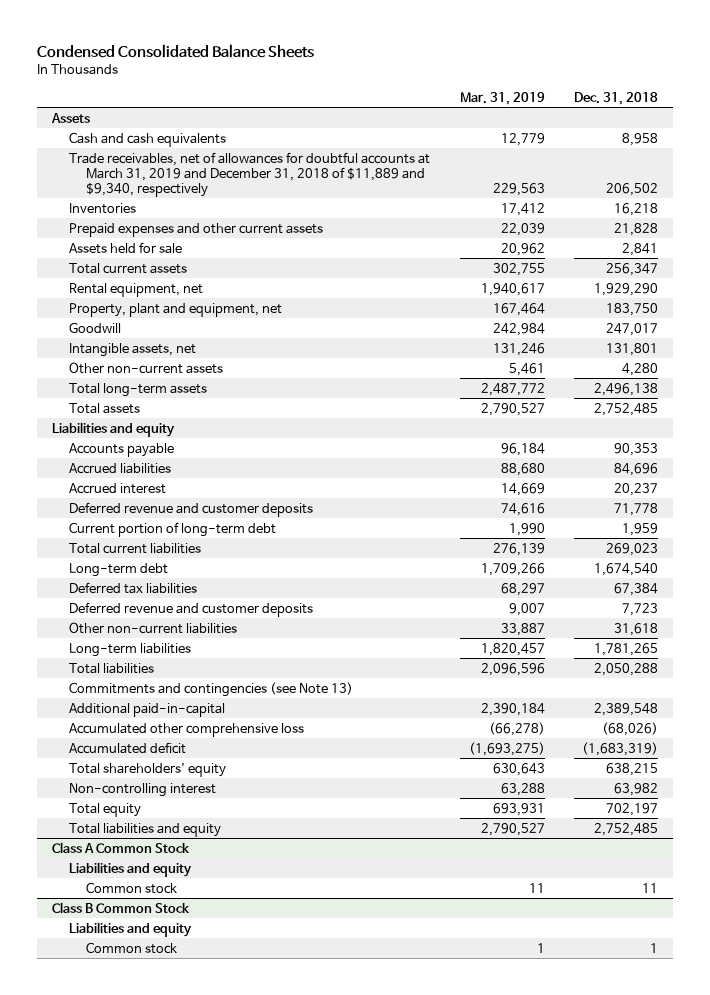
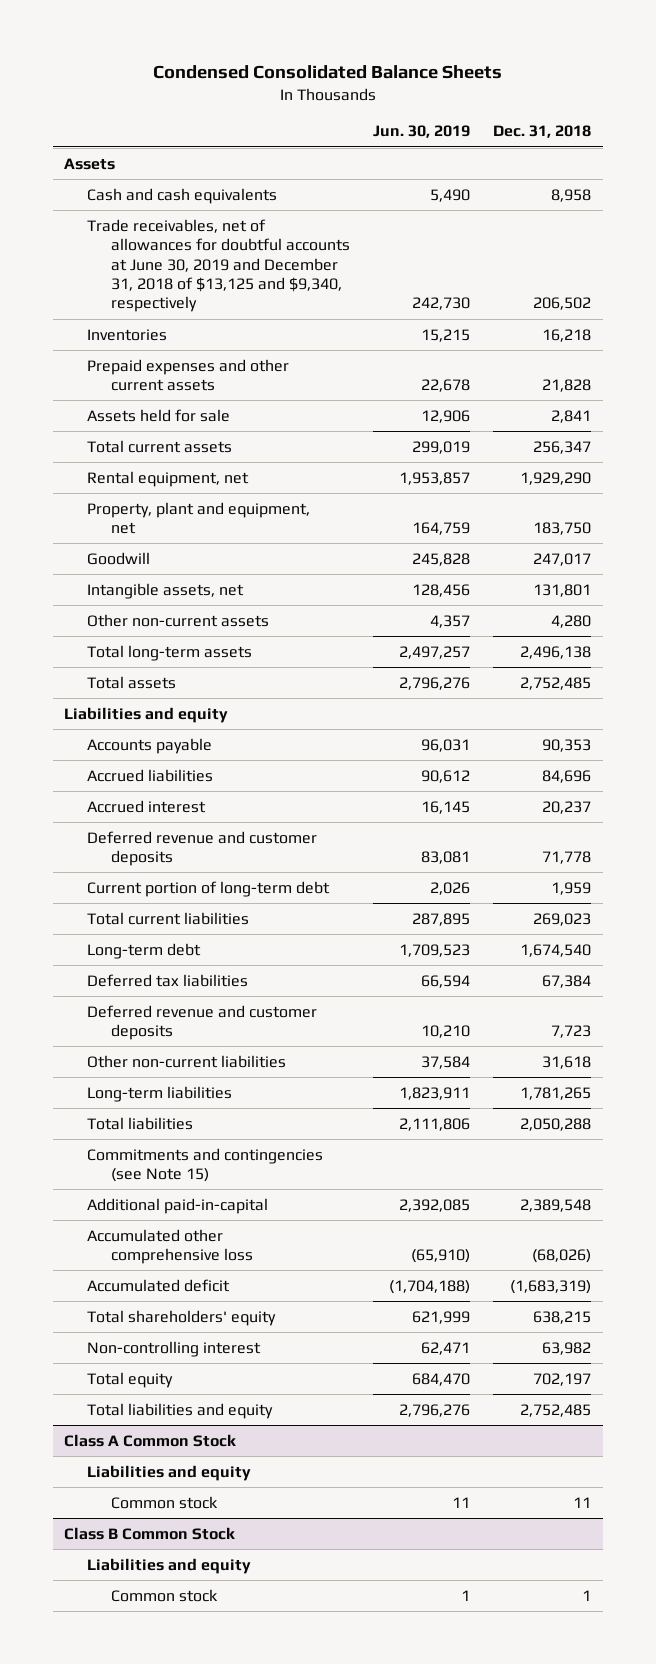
[459,91,545,105] Mar. 31, 2019 -> none
none -> [372,125,470,139] Jun. 30, 2019
[68,151,430,197] Trade receivables, net of allowances for doubtful accounts at March 31, 2019 and December 31, 2018 of $11,889 and $9,340, respectively -> [87,218,350,313] Trade receivables, net of allowances for doubtful accounts at June 30, 2019 and December 31, 2018 of $13,125 and $9,340, respectively
[68,681,353,697] Commitments and contingencies (see Note 13) -> [87,1147,324,1183] Commitments and contingencies (see Note 15)

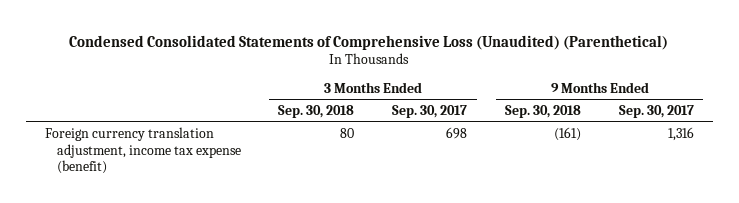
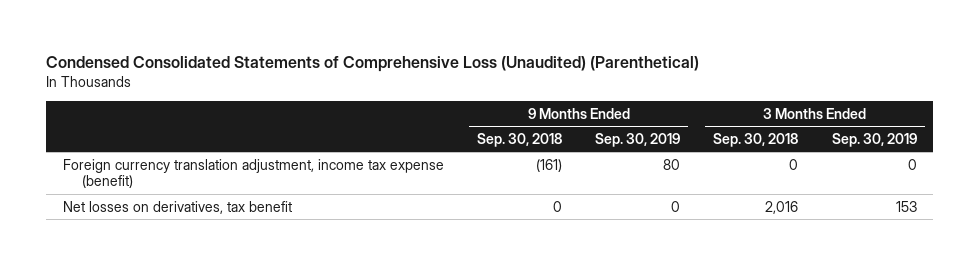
[392,105,468,119] Sep. 30, 2017 -> none
[619,105,695,119] Sep. 30, 2017 -> none
none -> [595,133,681,148] Sep. 30, 2019
none -> [831,133,917,148] Sep. 30, 2019
[340,128,355,139] 80 -> [789,158,799,170] 0
none -> [62,200,292,214] Net losses on derivatives, tax benefit

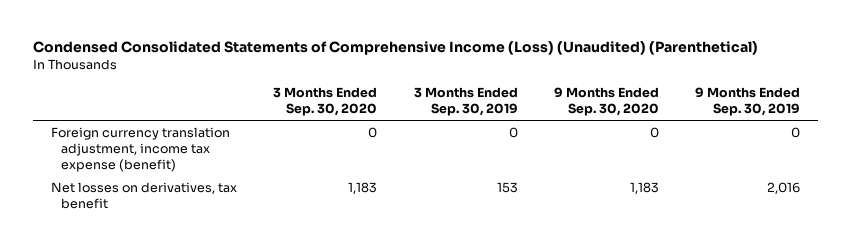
[46,56,700,73] Condensed Consolidated Statements of Comprehensive Loss (Unaudited) (Parenthetical) -> [32,41,758,56] Condensed Consolidated Statements of Comprehensive Income (Loss) (Unaudited) (Parenthetical)
[476,133,562,148] Sep. 30, 2018 -> none
[713,133,799,148] Sep. 30, 2018 -> none
none -> [273,87,378,117] 3 Months Ended Sep. 30, 2020
none -> [553,87,659,117] 9 Months Ended Sep. 30, 2020
[663,158,681,170] 80 -> [791,127,801,139] 0
[671,200,681,212] 0 -> [767,182,801,195] 2,016

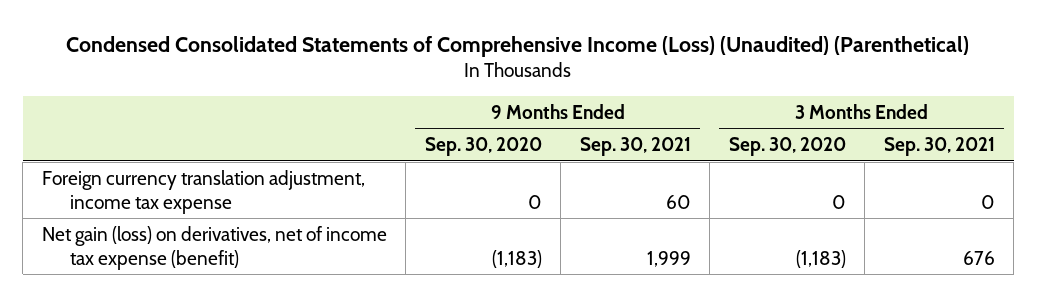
[413,87,518,117] 3 Months Ended Sep. 30, 2019 -> none
[695,87,801,117] 9 Months Ended Sep. 30, 2019 -> none
none -> [579,137,691,157] Sep. 30, 2021
none -> [883,137,995,157] Sep. 30, 2021
[51,127,231,172] Foreign currency translation adjustment, income tax expense (benefit) -> [41,169,365,214] Foreign currency translation adjustment, income tax expense
[51,182,238,209] Net losses on derivatives, tax benefit -> [41,225,387,270] Net gain (loss) on derivatives, net of income tax expense (benefit)
[348,182,378,195] 1,183 -> [795,249,846,268] (1,183)
[629,182,659,195] 1,183 -> [491,249,542,268] (1,183)

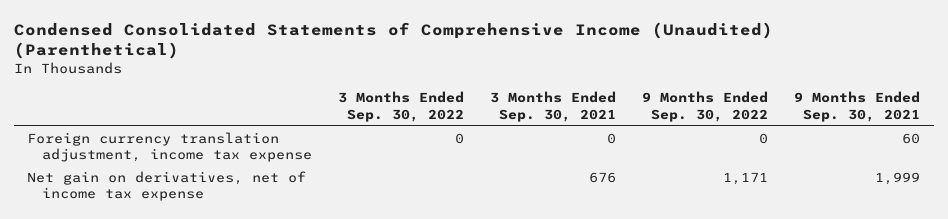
[66,36,970,58] Condensed Consolidated Statements of Comprehensive Income (Loss) (Unaudited) (Parenthetical) -> [14,21,774,60] Condensed Consolidated Statements of Comprehensive Income (Unaudited) (Parenthetical)
[424,137,542,157] Sep. 30, 2020 -> none
[728,137,846,157] Sep. 30, 2020 -> none
none -> [337,91,464,122] 3 Months Ended Sep. 30, 2022
none -> [642,91,769,122] 9 Months Ended Sep. 30, 2022
[41,225,387,270] Net gain (loss) on derivatives, net of income tax expense (benefit) -> [27,171,307,202] Net gain on derivatives, net of income tax expense

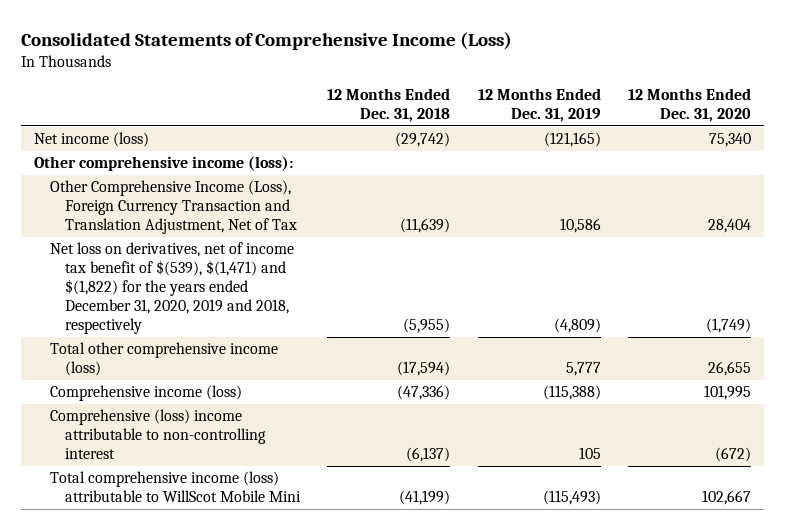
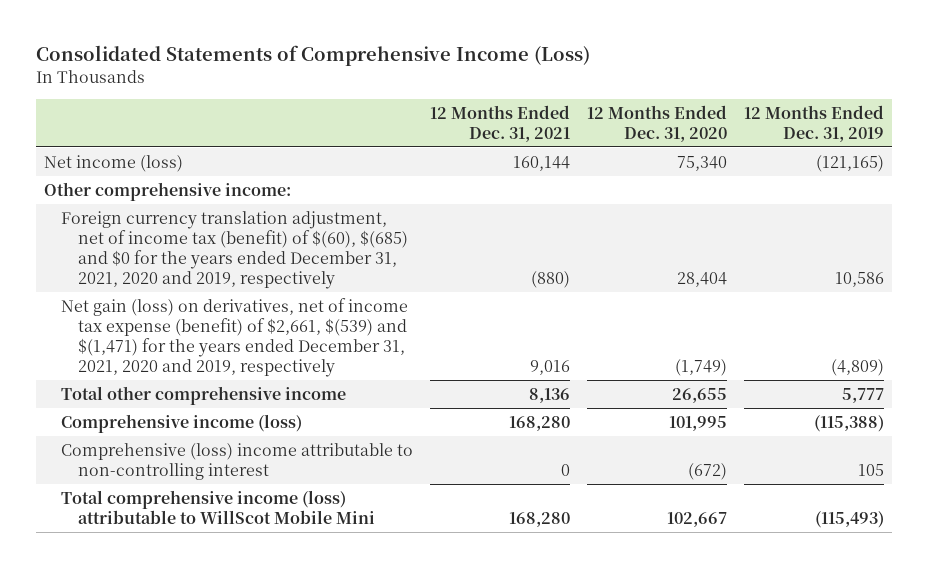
[327,88,451,123] 12 Months Ended Dec. 31, 2018 -> none
none -> [429,104,570,142] 12 Months Ended Dec. 31, 2021
[34,156,294,172] Other comprehensive income (loss): -> [44,181,292,201] Other comprehensive income:
[49,180,298,235] Other Comprehensive Income (Loss), Foreign Currency Transaction and Translation Adjustment, Net of Tax -> [60,210,408,289] Foreign currency translation adjustment, net of income tax (benefit) of $(60), $(685) and $0 for the years ended December 31, 2021, 2020 and 2019, respectively
[49,242,294,335] Net loss on derivatives, net of income tax benefit of $(539), $(1,471) and $(1,822) for the years ended December 31, 2020, 2019 and 2018, respectively -> [60,297,408,377] Net gain (loss) on derivatives, net of income tax expense (benefit) of $2,661, $(539) and $(1,471) for the years ended December 31, 2021, 2020 and 2019, respectively
[49,342,278,377] Total other comprehensive income (loss) -> [60,385,346,405] Total other comprehensive income

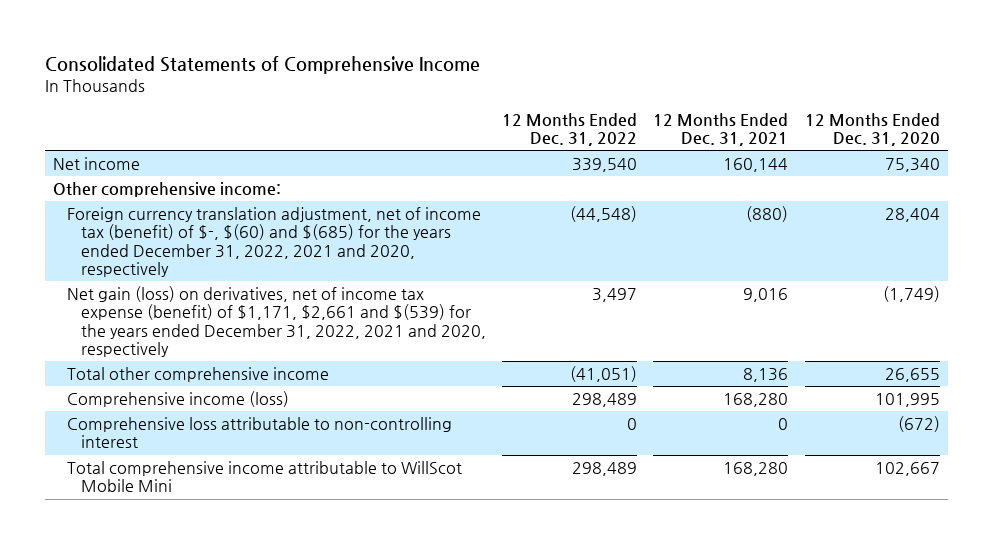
[35,45,590,67] Consolidated Statements of Comprehensive Income (Loss) -> [45,55,481,74] Consolidated Statements of Comprehensive Income
[743,104,884,142] 12 Months Ended Dec. 31, 2019 -> none
none -> [502,112,638,147] 12 Months Ended Dec. 31, 2022
[44,154,184,172] Net income (loss) -> [53,157,141,171] Net income
[60,210,408,289] Foreign currency translation adjustment, net of income tax (benefit) of $(60), $(685) and $0 for the years ended December 31, 2021, 2020 and 2019, respectively -> [67,207,482,278] Foreign currency translation adjustment, net of income tax (benefit) of $-, $(60) and $(685) for the years ended December 31, 2022, 2021 and 2020, respectively
[60,297,408,377] Net gain (loss) on derivatives, net of income tax expense (benefit) of $2,661, $(539) and $(1,471) for the years ended December 31, 2021, 2020 and 2019, respectively -> [67,286,487,358] Net gain (loss) on derivatives, net of income tax expense (benefit) of $1,171, $2,661 and $(539) for the years ended December 31, 2022, 2021 and 2020, respectively
[60,442,413,480] Comprehensive (loss) income attributable to non-controlling interest -> [67,417,453,449] Comprehensive loss attributable to non-controlling interest
[60,489,375,524] Total comprehensive income (loss) attributable to WillScot Mobile Mini -> [67,461,463,493] Total comprehensive income attributable to WillScot Mobile Mini

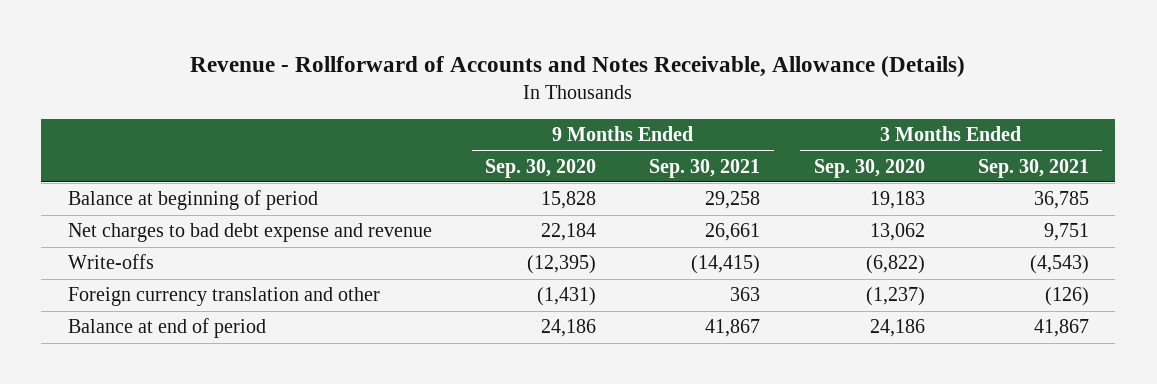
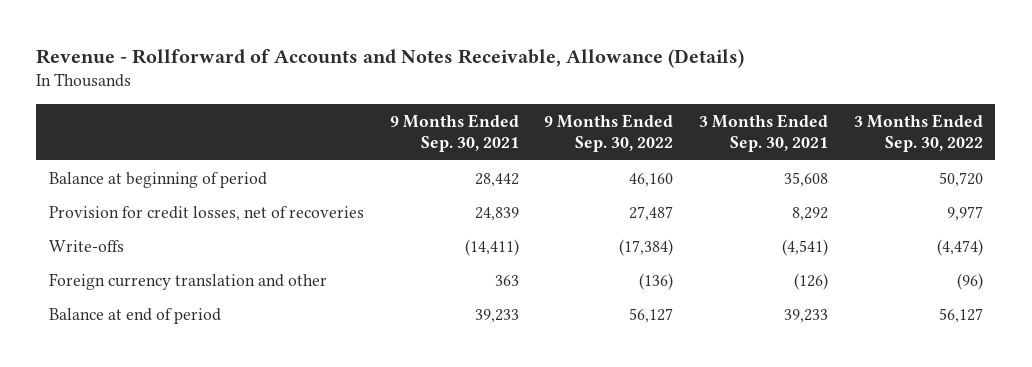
[485,158,597,178] Sep. 30, 2020 -> none
[813,158,925,178] Sep. 30, 2020 -> none
none -> [544,113,674,153] 9 Months Ended Sep. 30, 2022
none -> [853,113,983,153] 3 Months Ended Sep. 30, 2022
[67,223,432,243] Net charges to bad debt expense and revenue -> none
[705,191,761,210] 29,258 -> [474,172,519,187] 28,442
[1033,191,1089,210] 36,785 -> [783,171,828,187] 35,608
none -> [49,205,365,221] Provision for credit losses, net of recoveries
[691,255,761,275] (14,415) -> [464,238,519,256] (14,411)
[1029,255,1089,275] (4,543) -> [781,238,828,256] (4,541)
[705,319,761,338] 41,867 -> [474,308,519,323] 39,233
[1033,319,1089,338] 41,867 -> [783,308,828,323] 39,233

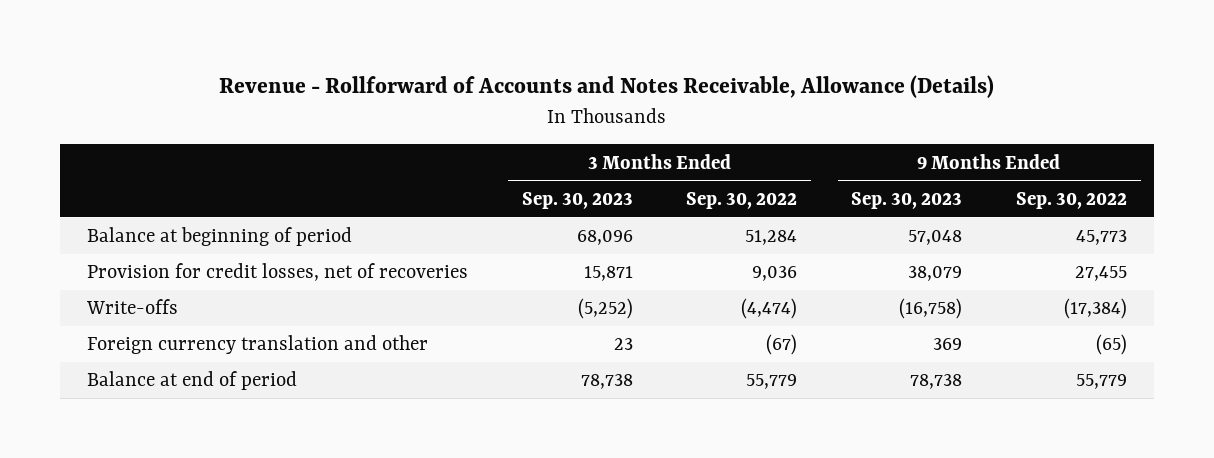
[389,113,519,153] 9 Months Ended Sep. 30, 2021 -> none
[698,113,828,153] 3 Months Ended Sep. 30, 2021 -> none
none -> [521,191,633,209] Sep. 30, 2023
none -> [851,191,963,209] Sep. 30, 2023
[629,172,674,187] 46,160 -> [1076,230,1128,246] 45,773
[938,171,983,187] 50,720 -> [745,230,798,246] 51,284
[629,205,674,221] 27,487 -> [1075,266,1128,282] 27,455
[946,205,983,221] 9,977 -> [752,266,798,282] 9,036
[639,272,674,290] (136) -> [1096,334,1128,356] (65)
[956,272,983,290] (96) -> [766,334,798,356] (67)
[629,307,674,323] 56,127 -> [1076,374,1128,390] 55,779
[938,307,983,323] 56,127 -> [746,374,798,390] 55,779

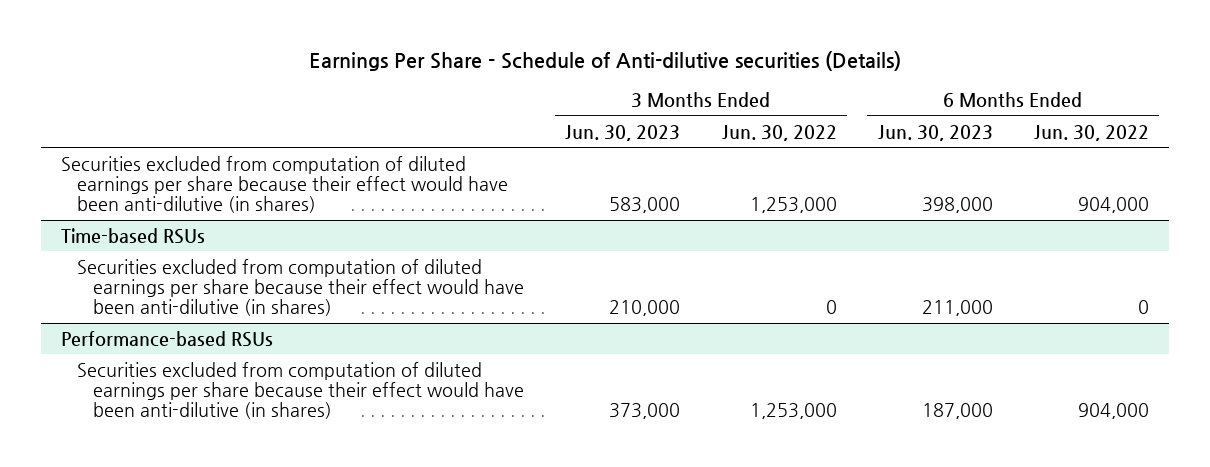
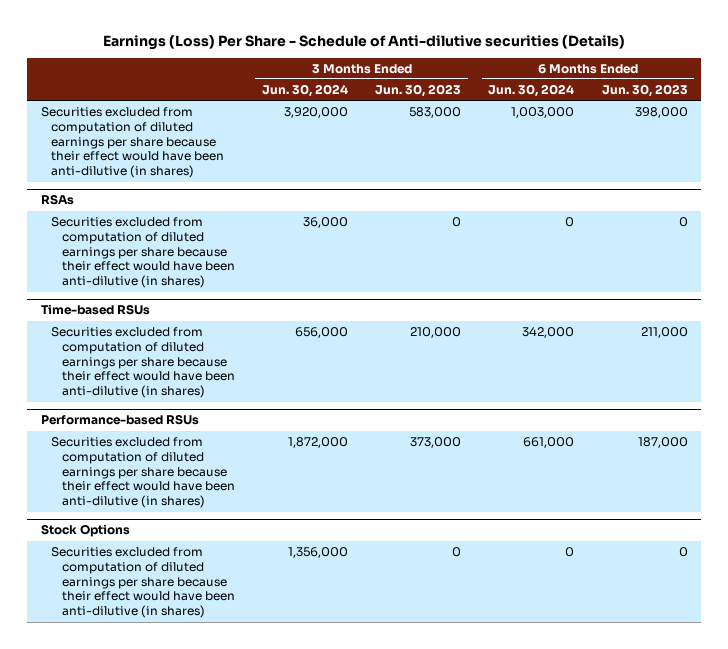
[308,51,901,72] Earnings Per Share - Schedule of Anti-dilutive securities (Details) -> [103,34,626,50] Earnings (Loss) Per Share - Schedule of Anti-dilutive securities (Details)
[721,124,837,141] Jun. 30, 2022 -> none
[1033,124,1149,141] Jun. 30, 2022 -> none
none -> [262,83,349,97] Jun. 30, 2024
none -> [488,83,575,97] Jun. 30, 2024
none -> [40,194,74,206] RSAs
none -> [51,217,235,289] Securities excluded from computation of diluted earnings per share because their effect would have been anti-dilutive (in shares)
none -> [40,524,130,538] Stock Options
none -> [51,547,235,619] Securities excluded from computation of diluted earnings per share because their effect would have been anti-dilutive (in shares)

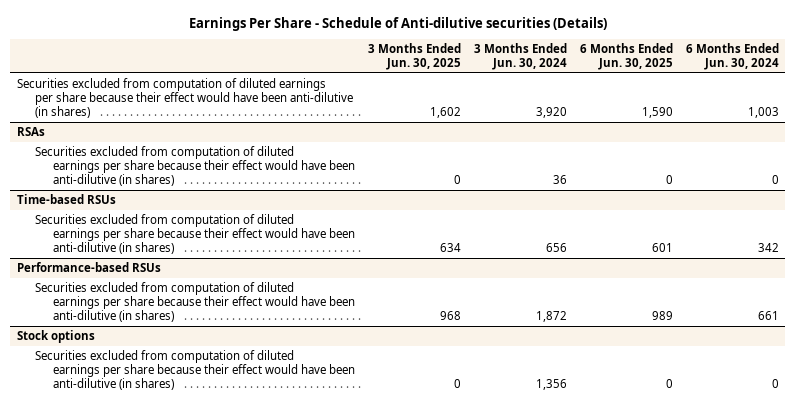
[103,34,626,50] Earnings (Loss) Per Share - Schedule of Anti-dilutive securities (Details) -> [188,16,607,31] Earnings Per Share - Schedule of Anti-dilutive securities (Details)
[375,83,462,97] Jun. 30, 2023 -> none
[601,83,688,97] Jun. 30, 2023 -> none
none -> [367,43,461,71] 3 Months Ended Jun. 30, 2025
none -> [579,43,673,71] 6 Months Ended Jun. 30, 2025
[284,107,349,119] 3,920,000 -> [535,106,567,118] 3,920
[511,107,575,119] 1,003,000 -> [747,106,779,118] 1,003
[303,217,349,229] 36,000 -> [552,174,567,184] 36
[295,327,349,339] 656,000 -> [545,242,567,252] 656
[522,327,575,339] 342,000 -> [757,242,779,252] 342
[288,437,349,449] 1,872,000 -> [535,310,567,322] 1,872
[523,437,575,449] 661,000 -> [757,310,779,320] 661
[40,524,130,538] Stock Options -> [16,329,95,343] Stock options
[288,547,349,559] 1,356,000 -> [535,378,567,390] 1,356

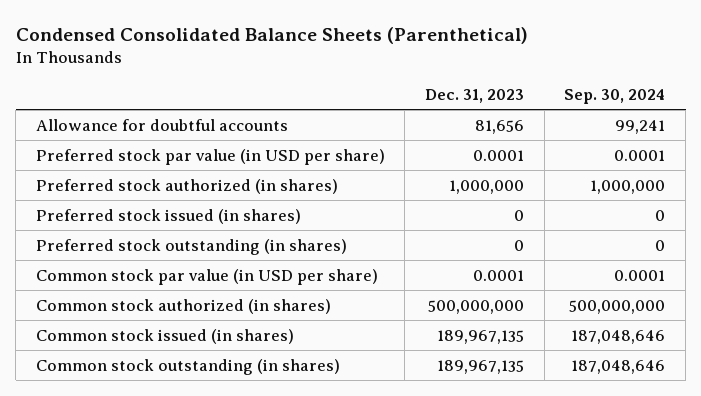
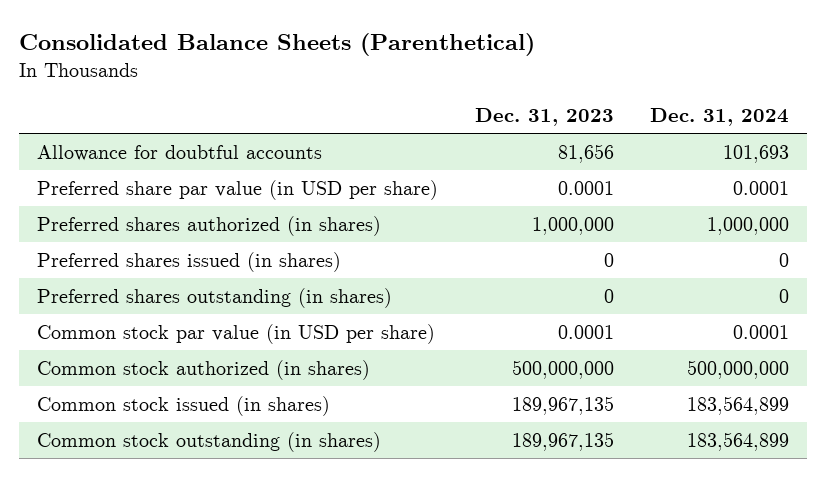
[15,27,528,45] Condensed Consolidated Balance Sheets (Parenthetical) -> [18,32,535,56] Consolidated Balance Sheets (Parenthetical)
[564,89,666,105] Sep. 30, 2024 -> none
none -> [650,107,790,126] Dec. 31, 2024
[35,148,385,165] Preferred stock par value (in USD per share) -> [37,179,439,200] Preferred share par value (in USD per share)
[35,178,338,194] Preferred stock authorized (in shares) -> [37,215,382,236] Preferred shares authorized (in shares)
[35,208,301,224] Preferred stock issued (in shares) -> [37,251,342,272] Preferred shares issued (in shares)
[35,238,347,255] Preferred stock outstanding (in shares) -> [37,287,393,308] Preferred shares outstanding (in shares)

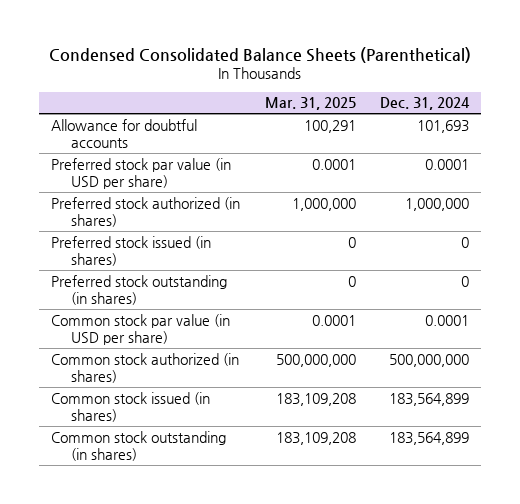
[18,32,535,56] Consolidated Balance Sheets (Parenthetical) -> [49,46,472,63] Condensed Consolidated Balance Sheets (Parenthetical)
[474,107,614,126] Dec. 31, 2023 -> none
none -> [264,97,356,111] Mar. 31, 2025
[37,179,439,200] Preferred share par value (in USD per share) -> [51,157,232,189] Preferred stock par value (in USD per share)
[37,215,382,236] Preferred shares authorized (in shares) -> [51,196,241,227] Preferred stock authorized (in shares)
[37,251,342,272] Preferred shares issued (in shares) -> [51,235,212,266] Preferred stock issued (in shares)
[37,287,393,308] Preferred shares outstanding (in shares) -> [51,274,228,305] Preferred stock outstanding (in shares)

